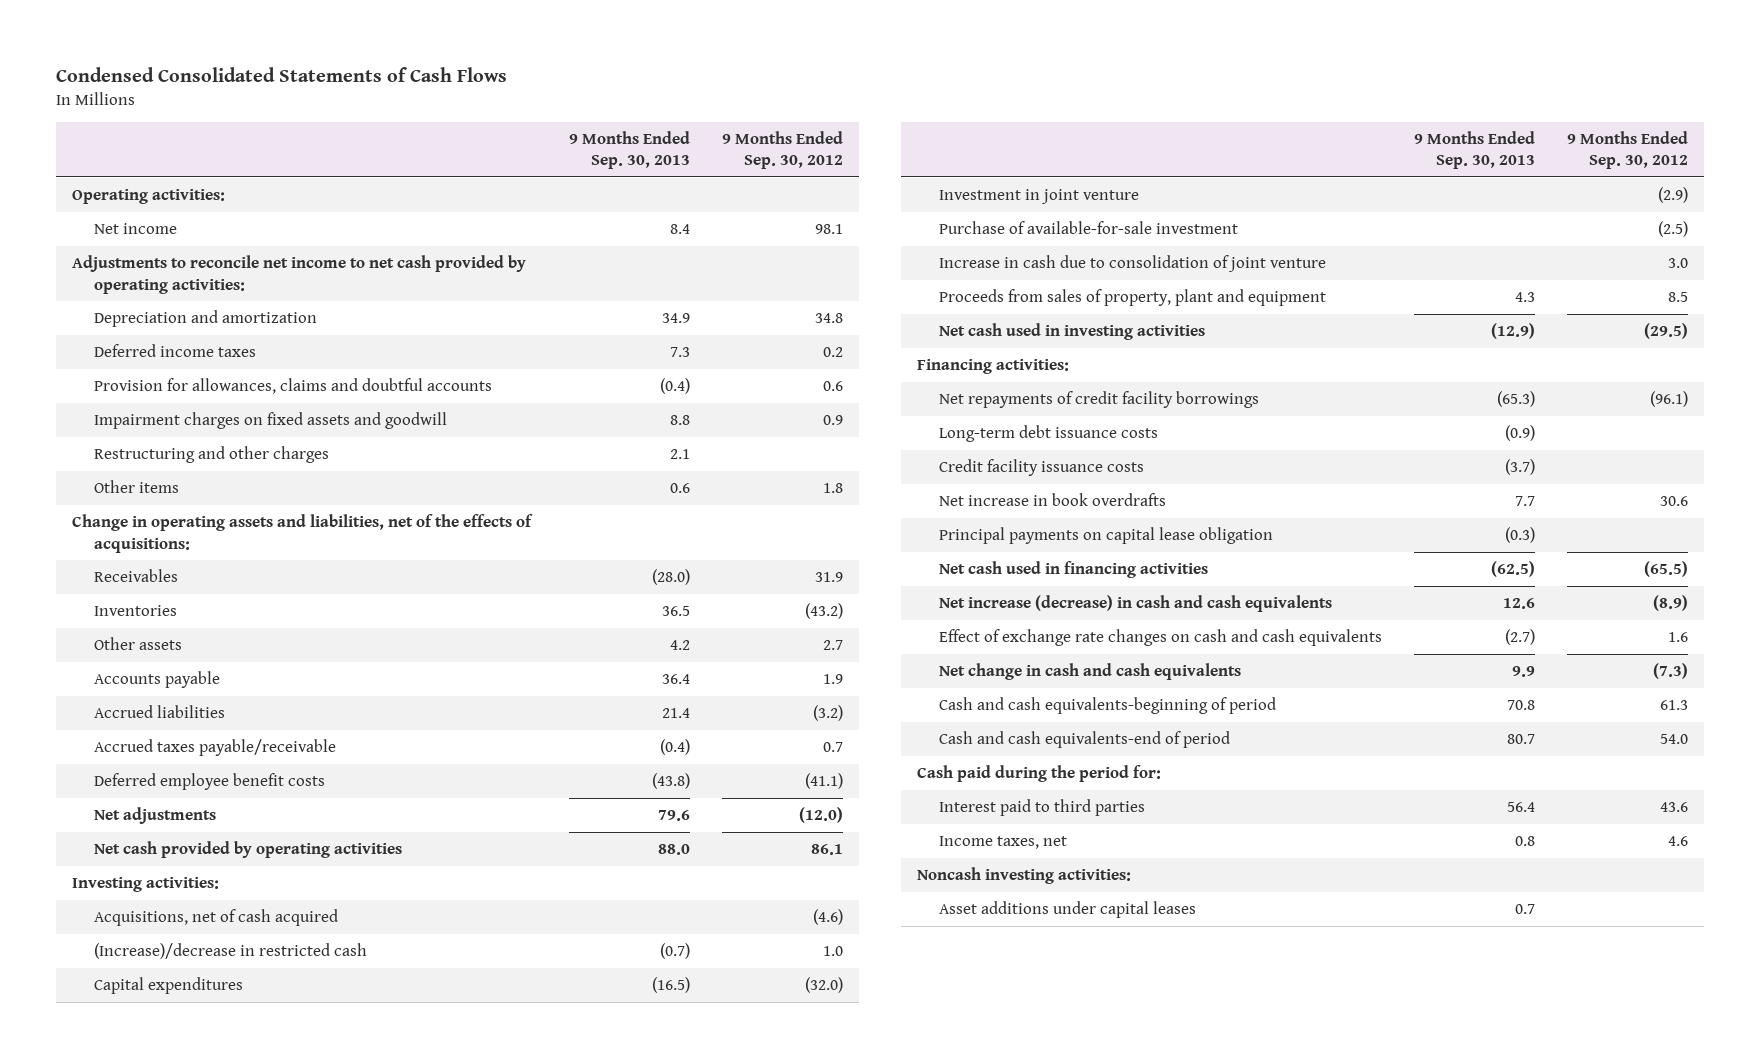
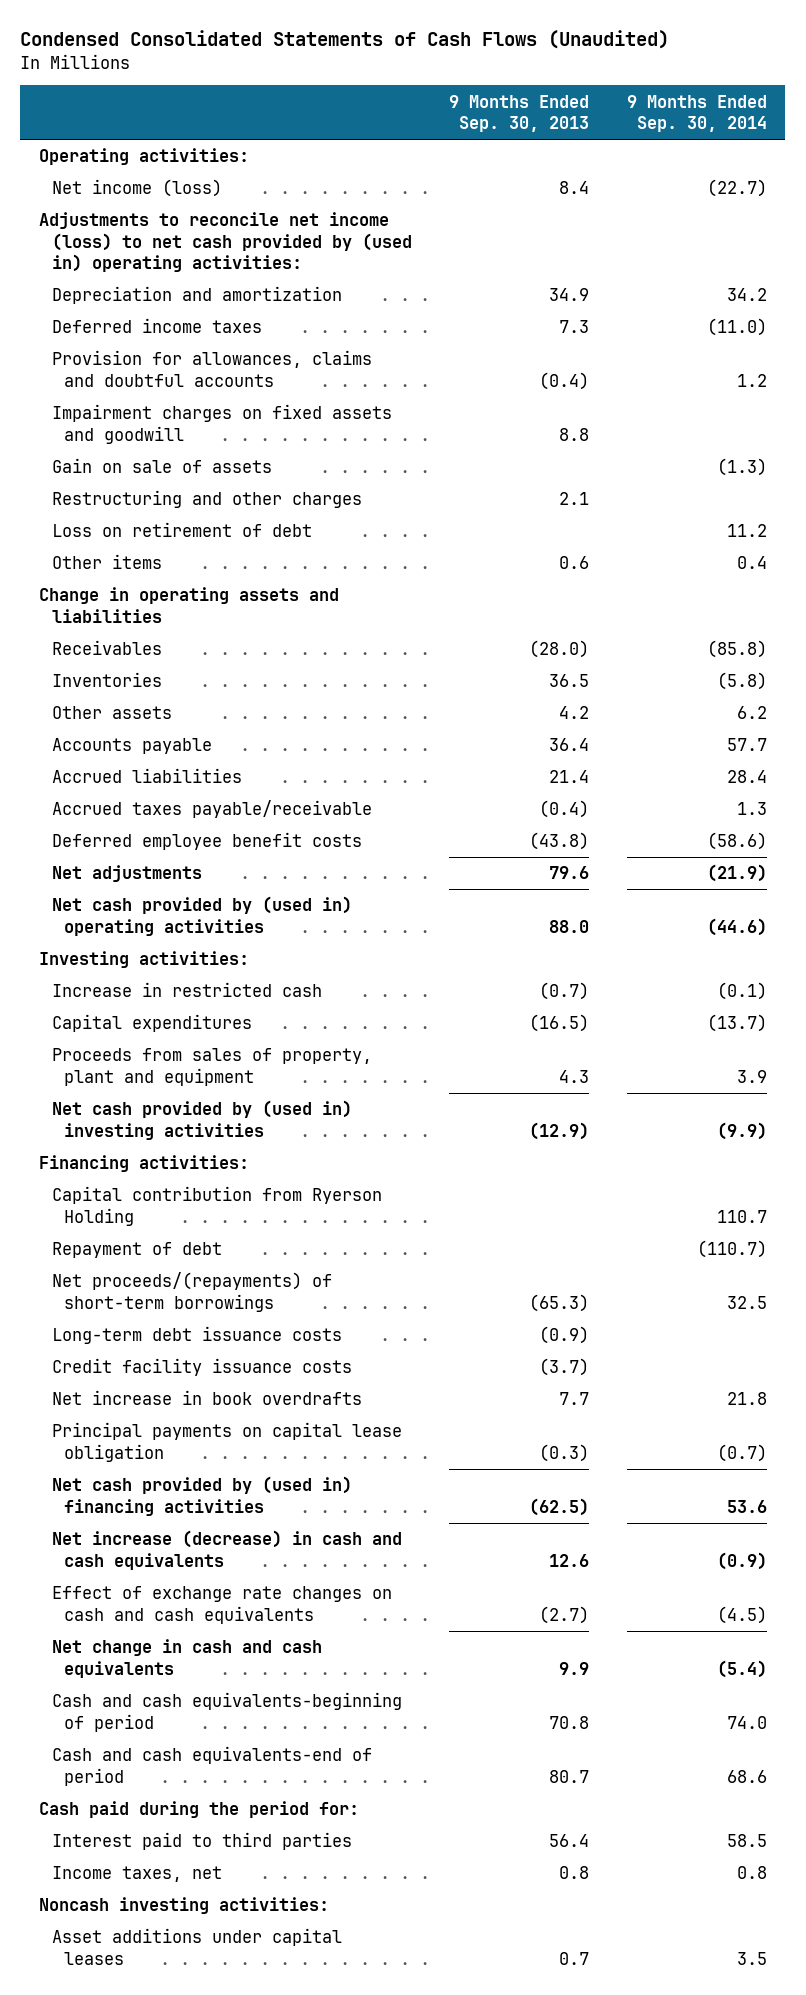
[55,66,507,82] Condensed Consolidated Statements of Cash Flows -> [20,30,670,50] Condensed Consolidated Statements of Cash Flows (Unaudited)
[721,130,843,170] 9 Months Ended Sep. 30, 2012 -> none
none -> [626,94,767,133] 9 Months Ended Sep. 30, 2014
[93,223,177,235] Net income -> [51,179,222,198] Net income (loss)
[71,255,526,294] Adjustments to reconcile net income to net cash provided by operating activities: -> [39,212,412,273] Adjustments to reconcile net income (loss) to net cash provided by (used in) operating activities:
none -> [51,458,272,474] Gain on sale of assets
none -> [51,522,312,538] Loss on retirement of debt
[71,514,533,553] Change in operating assets and liabilities, net of the effects of acquisitions: -> [39,587,340,623] Change in operating assets and liabilities
[93,841,402,859] Net cash provided by operating activities -> [51,896,352,936] Net cash provided by (used in) operating activities
[93,909,338,927] Acquisitions, net of cash acquired -> none
[93,943,367,960] (Increase)/decrease in restricted cash -> [51,982,322,998] Increase in restricted cash
[939,189,1140,205] Investment in joint venture -> none
[939,221,1239,235] Purchase of available-for-sale investment -> none
[939,255,1327,273] Increase in cash due to consolidation of joint venture -> none
[939,323,1206,341] Net cash used in investing activities -> [51,1100,352,1140] Net cash provided by (used in) investing activities
none -> [51,1186,382,1226] Capital contribution from Ryerson Holding
none -> [51,1242,222,1259] Repayment of debt
[939,391,1260,409] Net repayments of credit facility borrowings -> [51,1272,332,1312] Net proceeds/(repayments) of short-term borrowings
[939,561,1209,579] Net cash used in financing activities -> [51,1476,352,1516] Net cash provided by (used in) financing activities

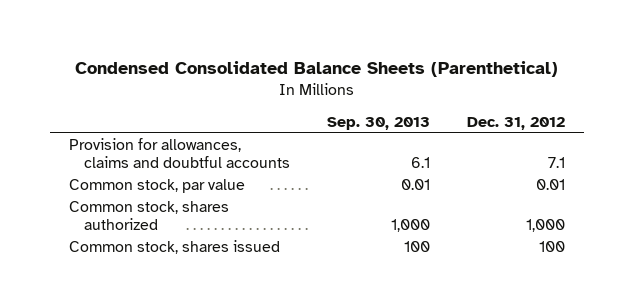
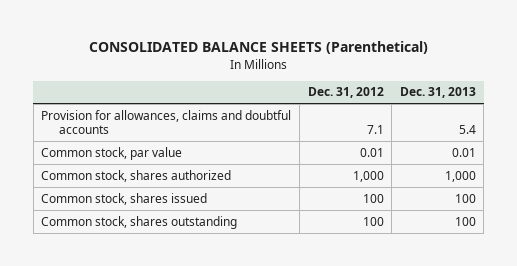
[75,61,559,78] Condensed Consolidated Balance Sheets (Parenthetical) -> [88,41,428,55] CONSOLIDATED BALANCE SHEETS (Parenthetical)
[326,116,430,130] Sep. 30, 2013 -> none
none -> [399,87,476,99] Dec. 31, 2013
none -> [41,215,238,229] Common stock, shares outstanding

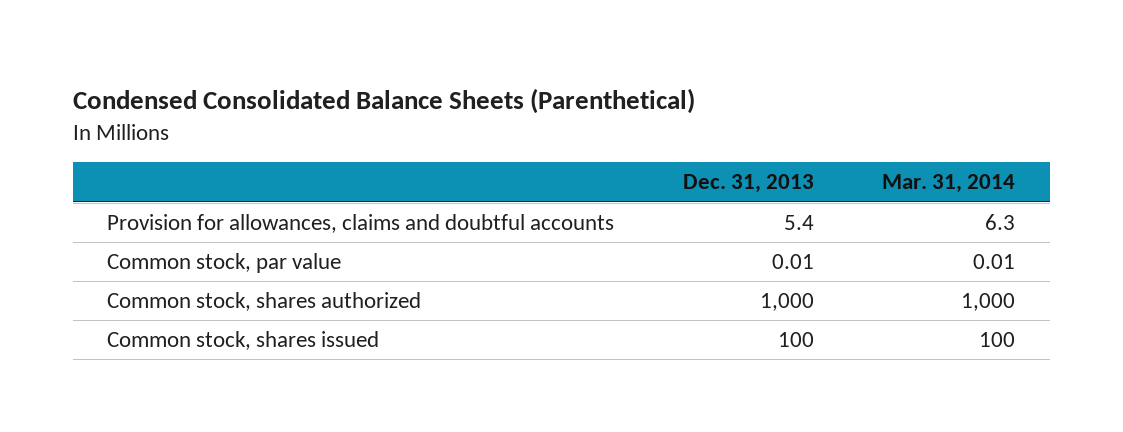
[88,41,428,55] CONSOLIDATED BALANCE SHEETS (Parenthetical) -> [73,87,696,114] Condensed Consolidated Balance Sheets (Parenthetical)
[307,87,384,99] Dec. 31, 2012 -> none
none -> [882,174,1016,194] Mar. 31, 2014
[41,215,238,229] Common stock, shares outstanding -> none

